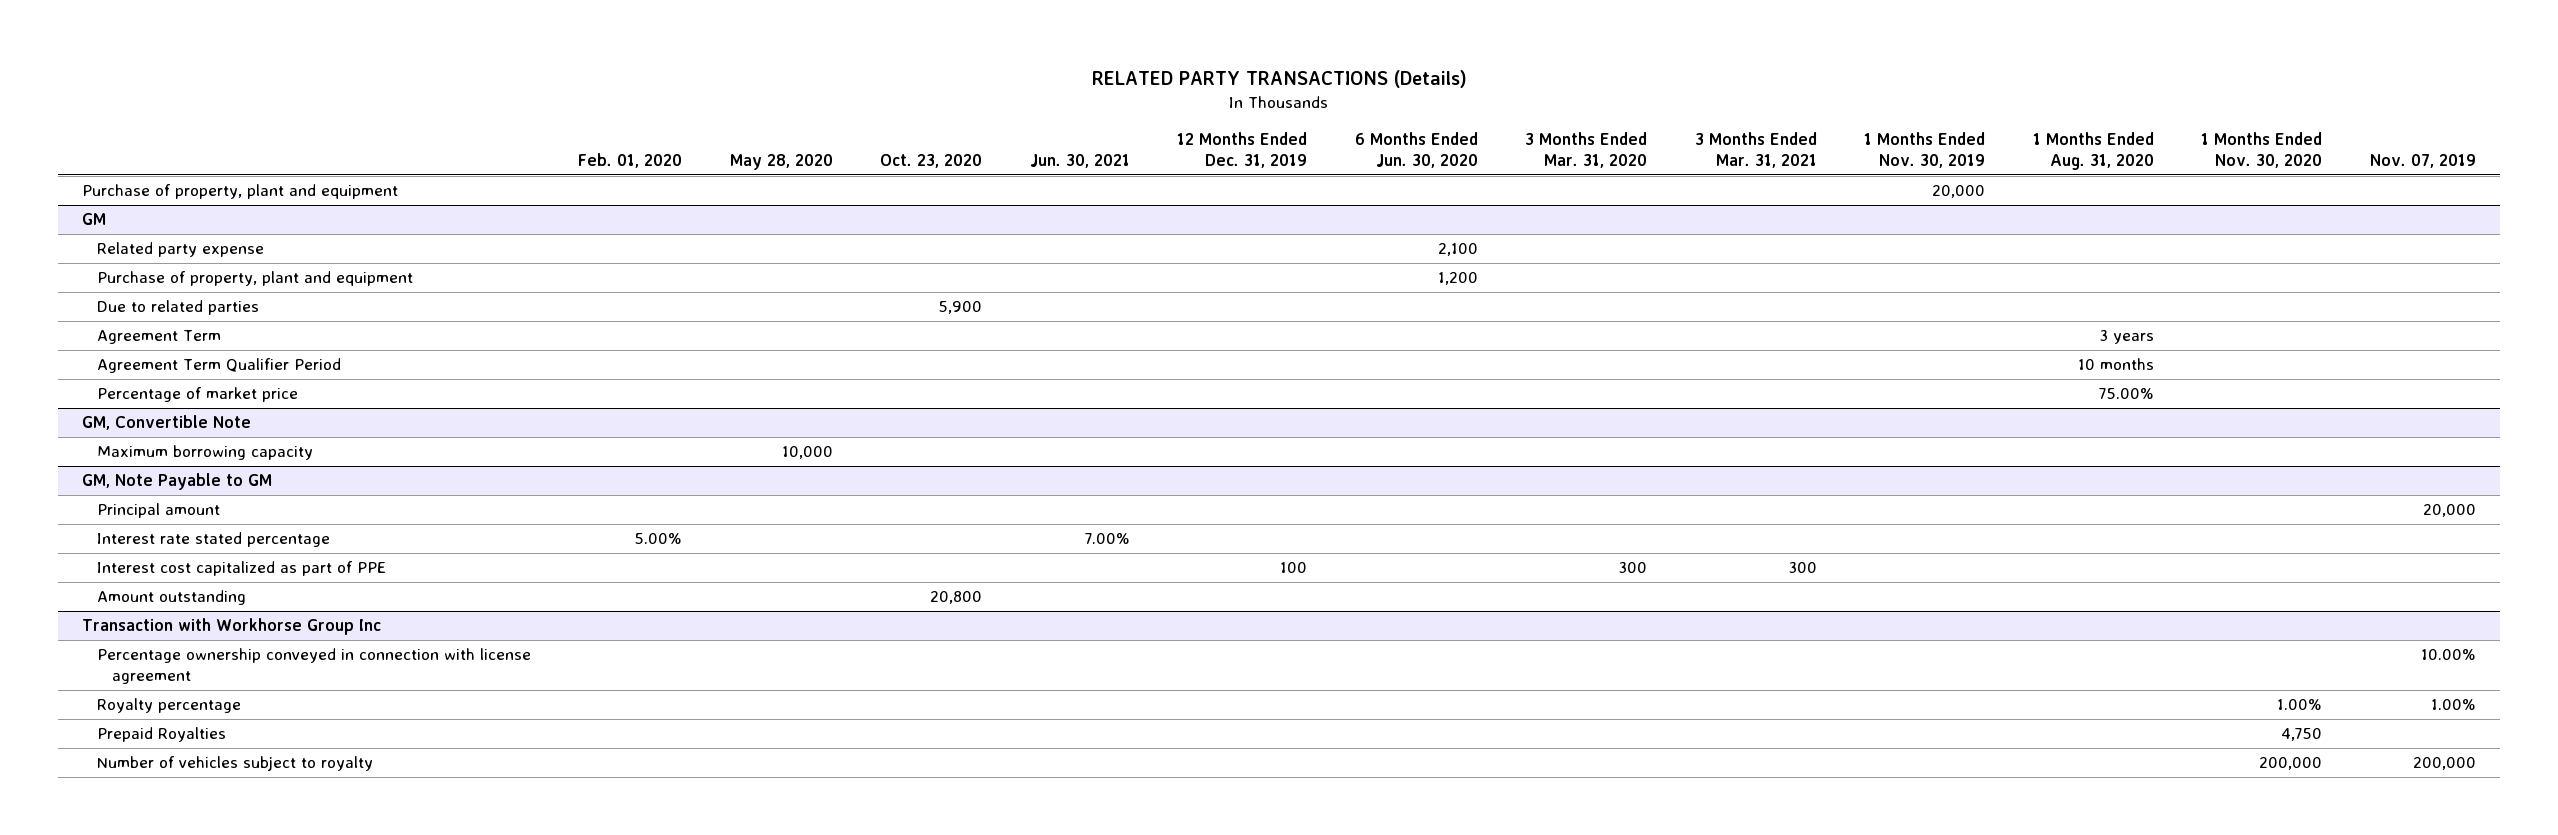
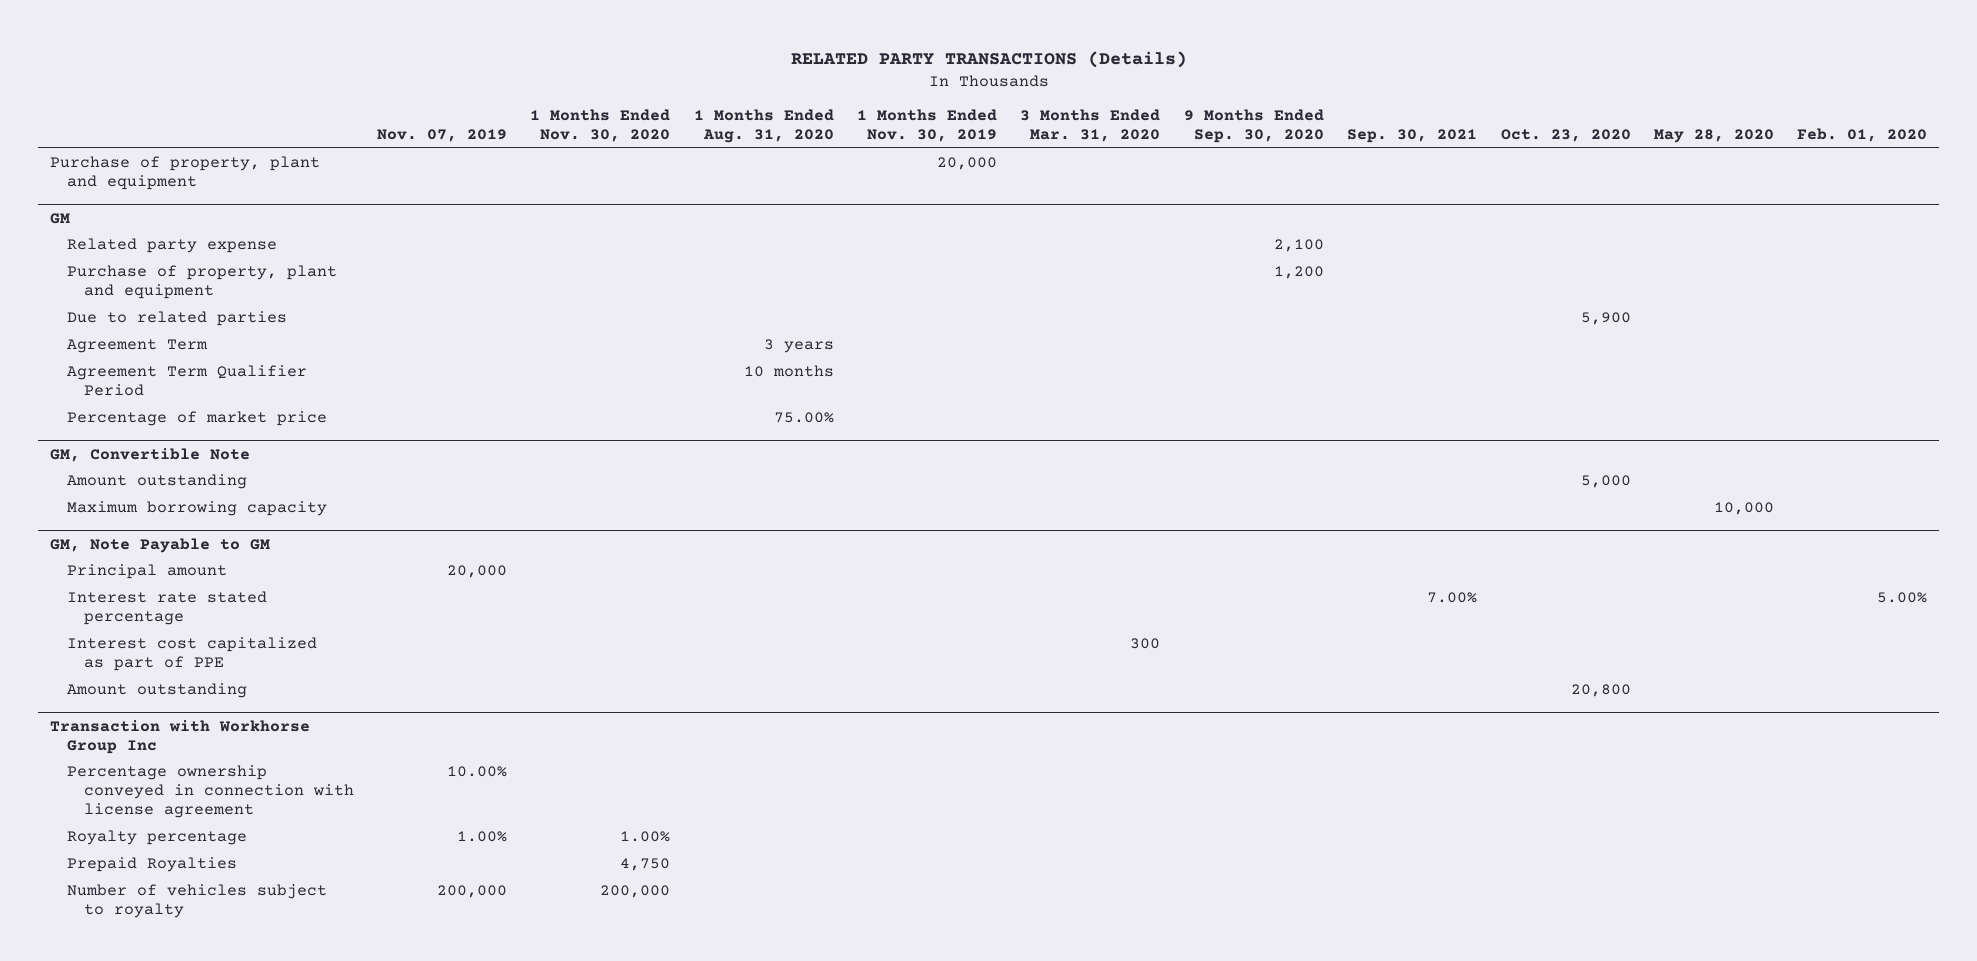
[1029,153,1130,168] Jun. 30, 2021 -> none
[1177,132,1308,168] 12 Months Ended Dec. 31, 2019 -> none
[1354,132,1478,168] 6 Months Ended Jun. 30, 2020 -> none
[1694,132,1817,168] 3 Months Ended Mar. 31, 2021 -> none
none -> [1183,108,1324,143] 9 Months Ended Sep. 30, 2020
none -> [1347,128,1478,143] Sep. 30, 2021
none -> [66,474,247,490] Amount outstanding

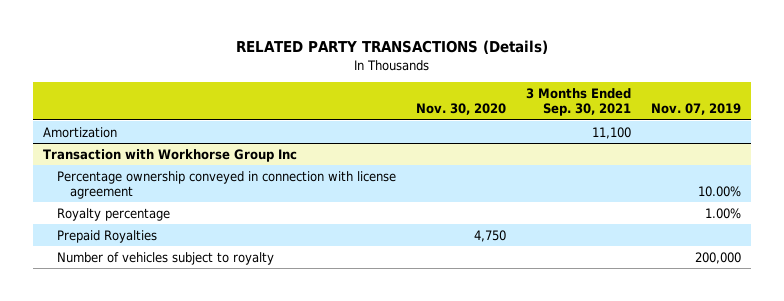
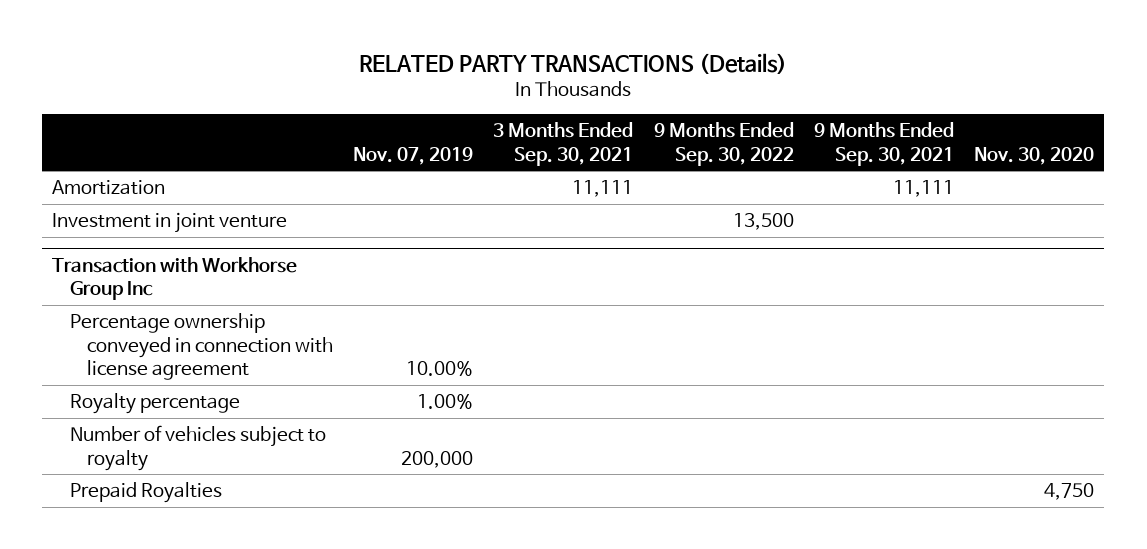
none -> [653,122,794,166] 9 Months Ended Sep. 30, 2022
none -> [814,122,955,166] 9 Months Ended Sep. 30, 2021
[592,126,632,139] 11,100 -> [572,179,634,197] 11,111
none -> [52,211,288,233] Investment in joint venture
[56,229,157,243] Prepaid Royalties -> [69,481,222,503] Prepaid Royalties

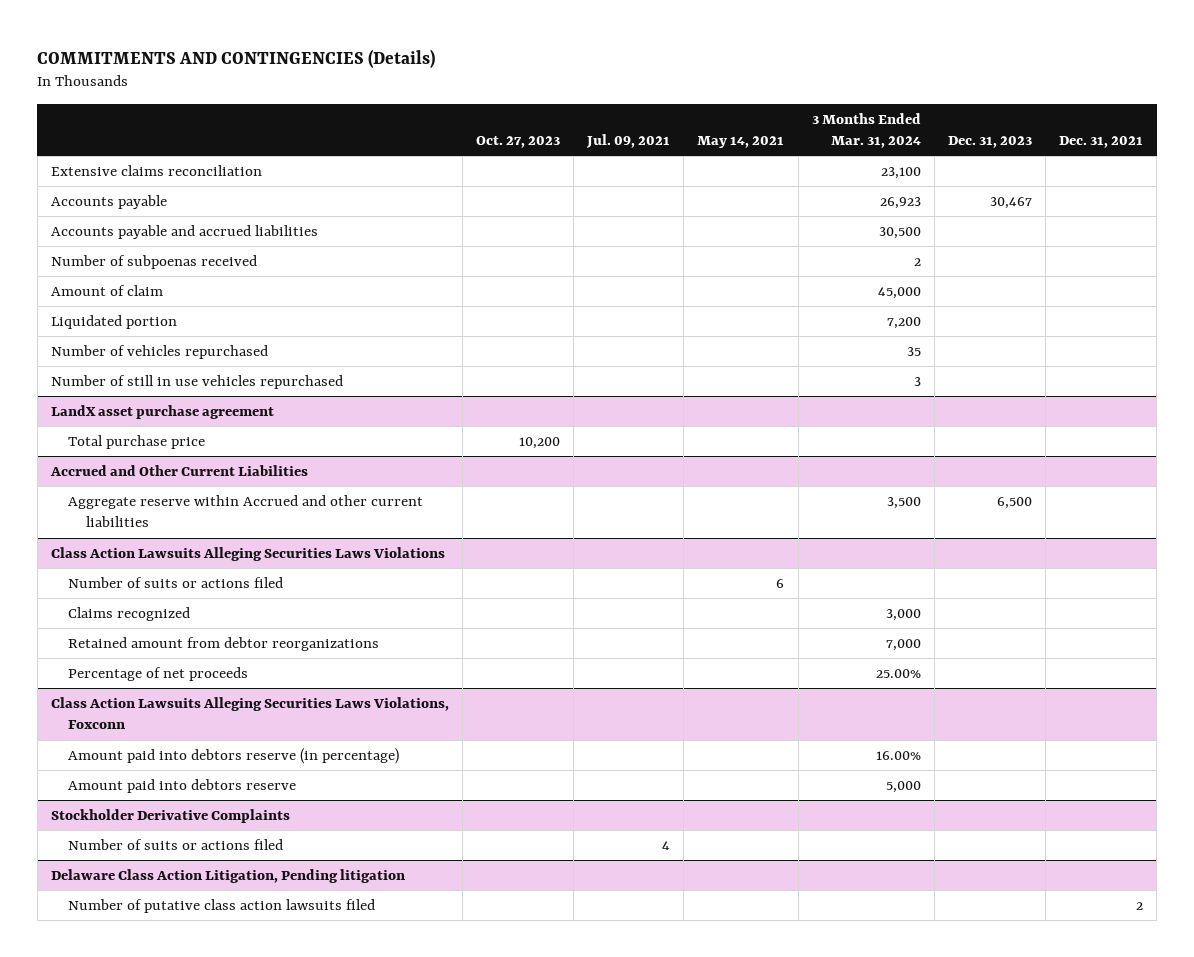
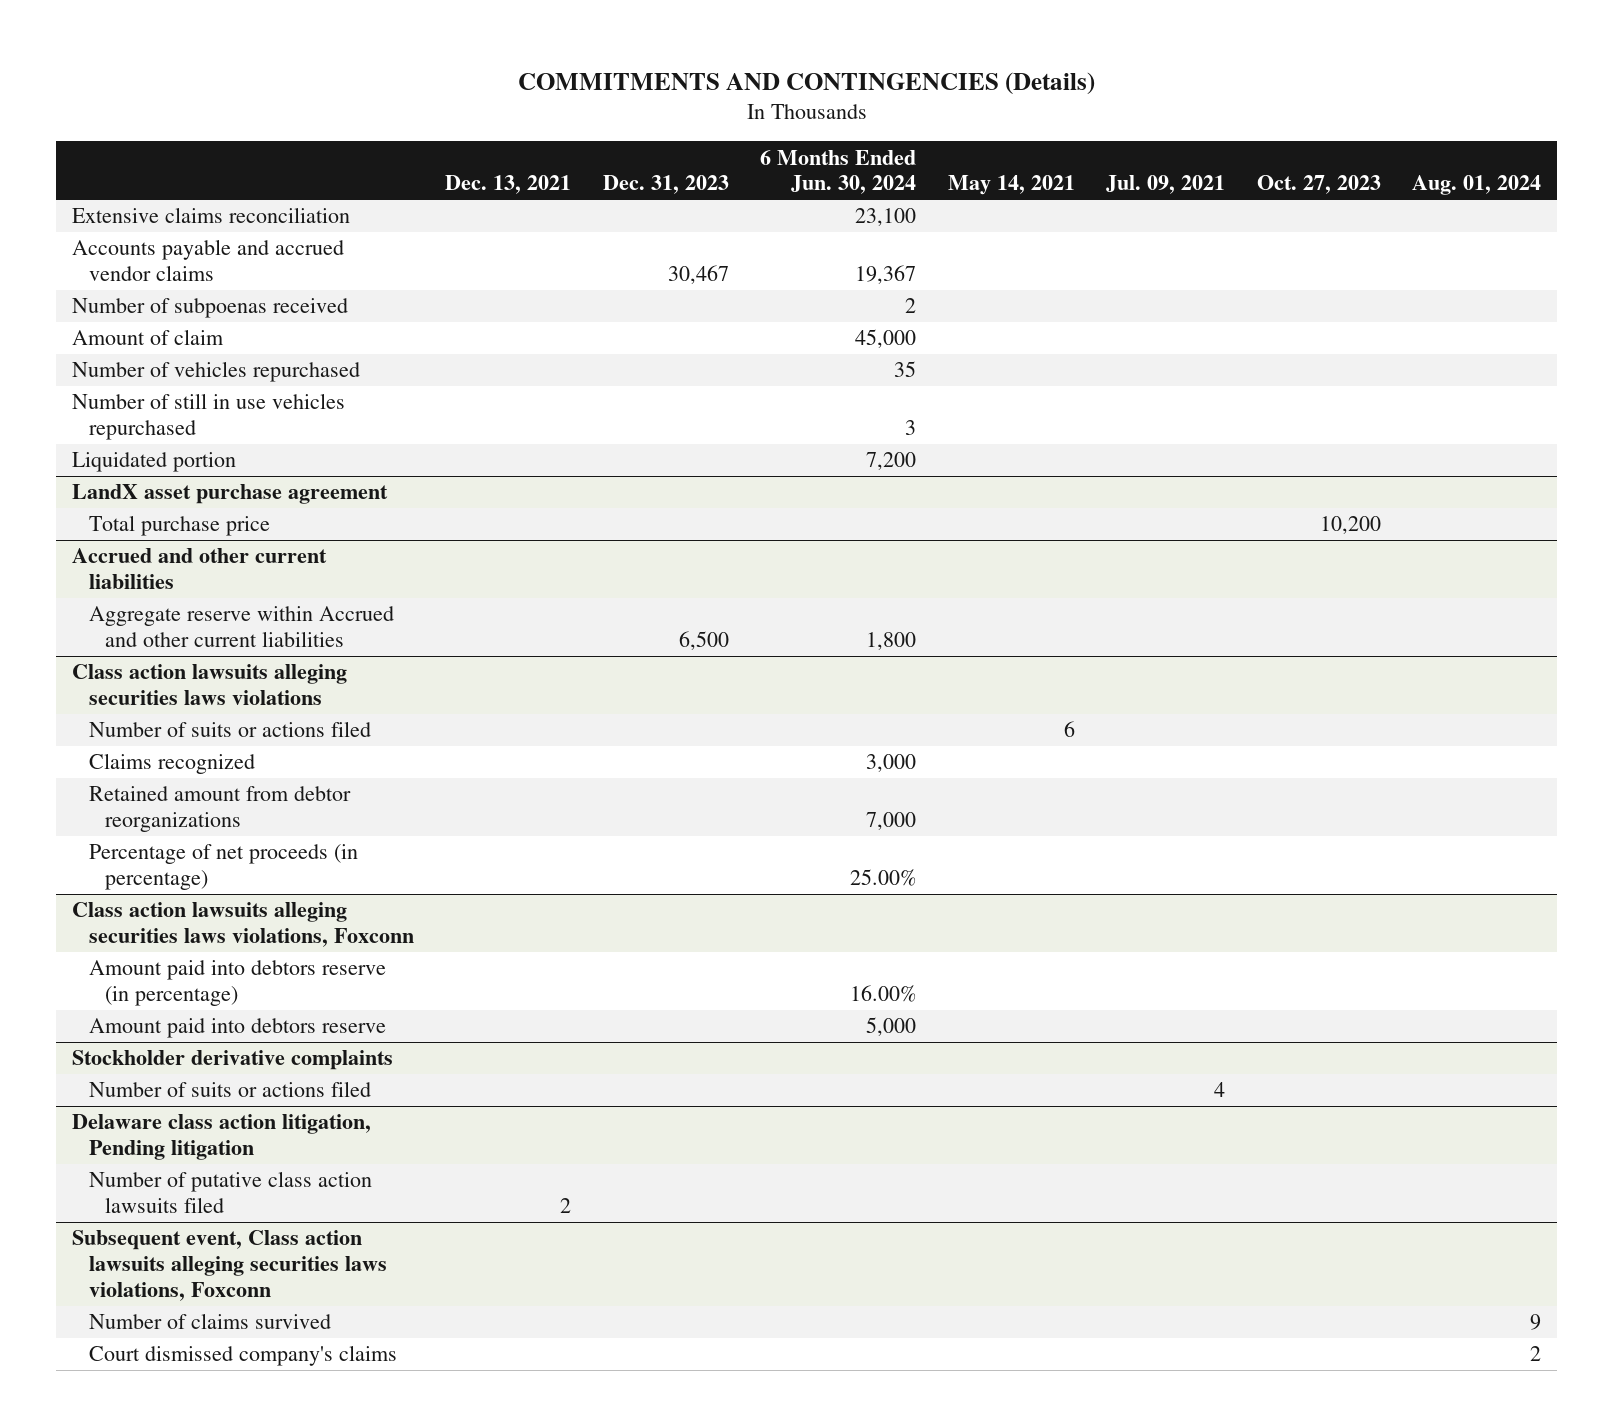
[811,112,921,148] 3 Months Ended Mar. 31, 2024 -> none
[1059,135,1144,148] Dec. 31, 2021 -> none
none -> [445,175,572,195] Dec. 13, 2021
none -> [760,149,917,195] 6 Months Ended Jun. 30, 2024
none -> [1412,175,1542,196] Aug. 01, 2024
[50,224,318,239] Accounts payable and accrued liabilities -> none
[50,194,167,209] Accounts payable -> [72,239,345,282] Accounts payable and accrued vendor claims
[50,314,177,329] Liquidated portion -> [72,452,237,473] Liquidated portion
[49,464,308,476] Accrued and Other Current Liabilities -> [72,548,328,590] Accrued and other current liabilities
[50,546,445,561] Class Action Lawsuits Alleging Securities Laws Violations -> [72,664,348,706] Class action lawsuits alleging securities laws violations
[68,666,249,681] Percentage of net proceeds -> [88,844,358,891] Percentage of net proceeds (in percentage)
[50,696,449,730] Class Action Lawsuits Alleging Securities Laws Violations, Foxconn -> [72,902,414,948] Class action lawsuits alleging securities laws violations, Foxconn
[50,808,290,823] Stockholder Derivative Complaints -> [72,1050,394,1071] Stockholder derivative complaints
[50,868,405,883] Delaware Class Action Litigation, Pending litigation -> [72,1114,372,1161] Delaware class action litigation, Pending litigation
none -> [72,1230,387,1302] Subsequent event, Class action lawsuits alleging securities laws violations, Foxconn
none -> [88,1313,331,1330] Number of claims survived
none -> [88,1345,397,1367] Court dismissed company's claims

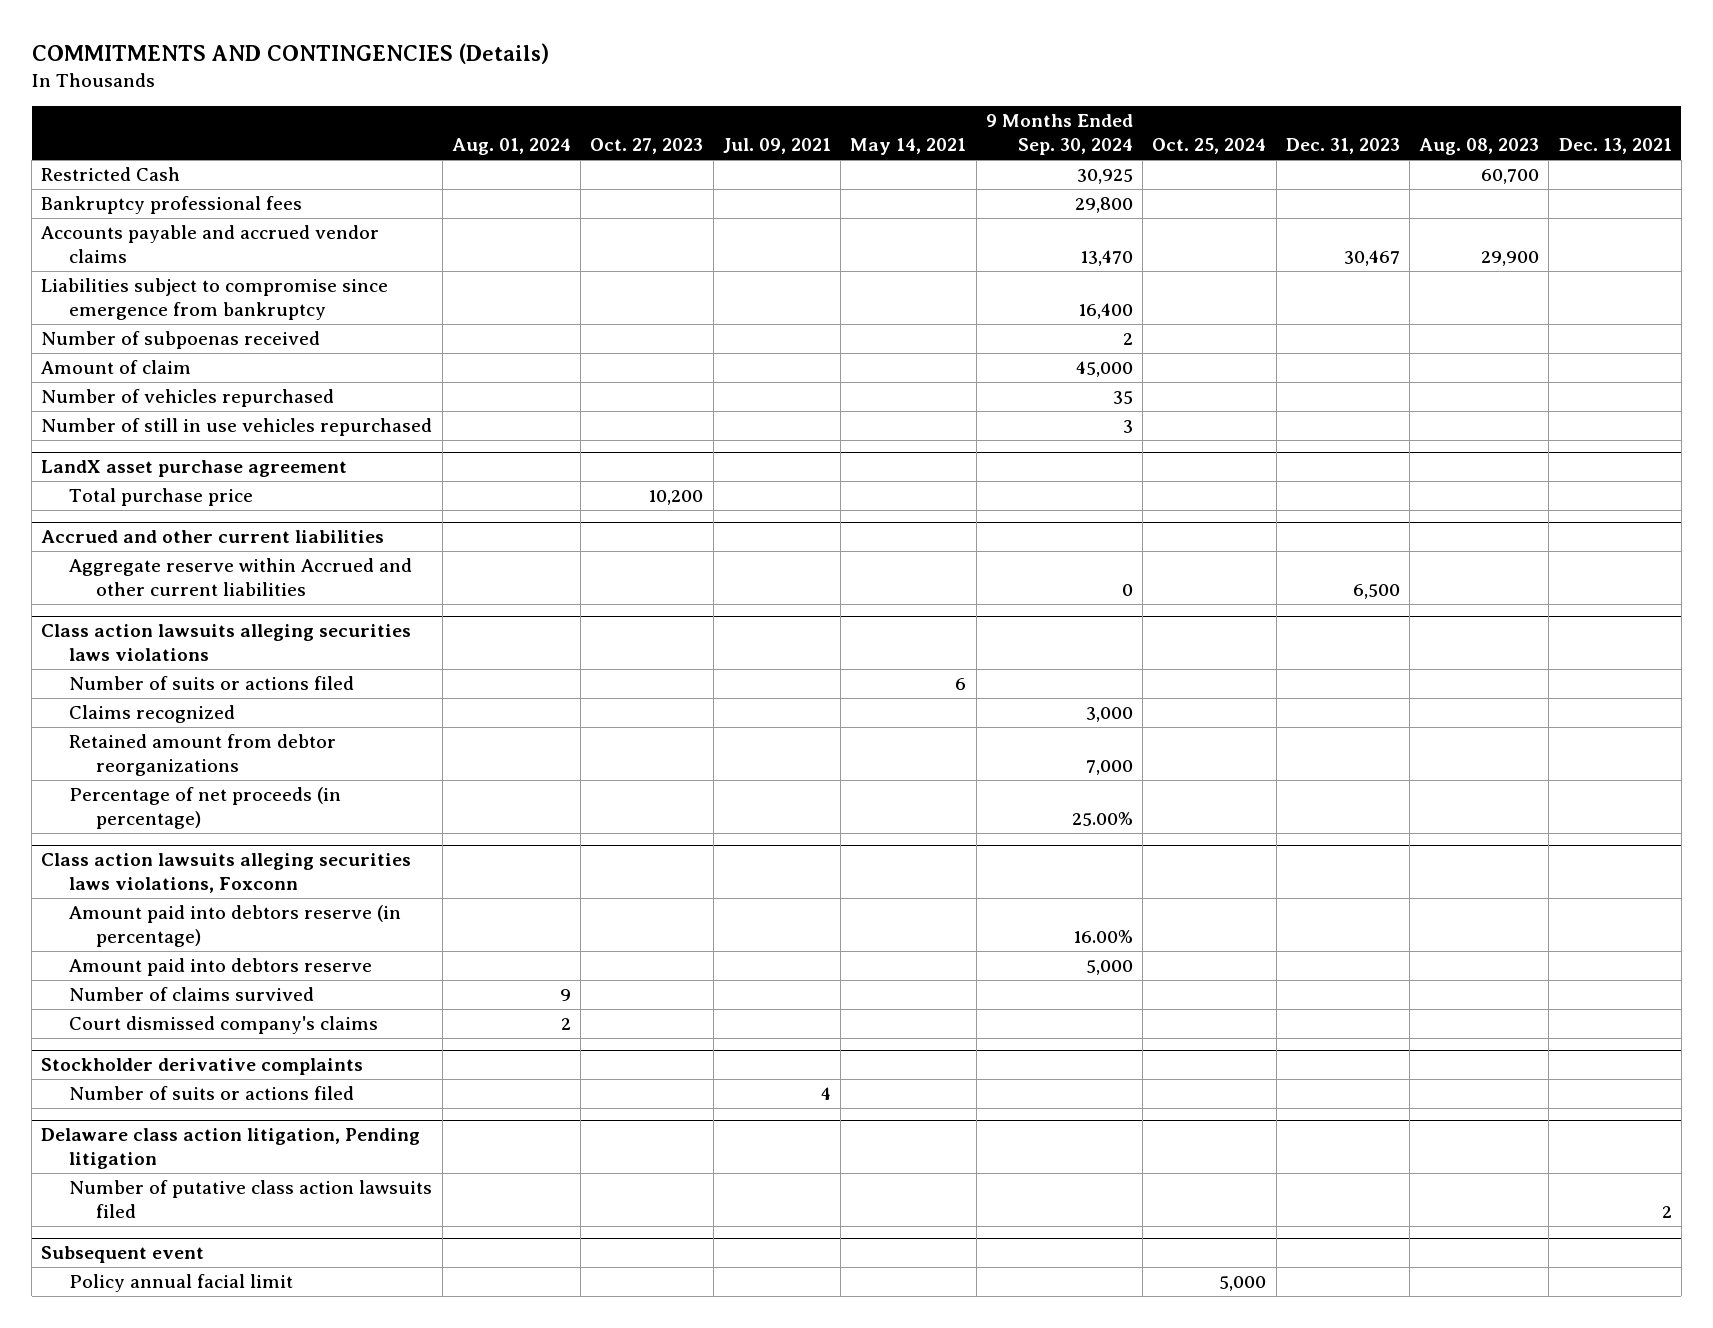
[760,149,917,195] 6 Months Ended Jun. 30, 2024 -> none
none -> [985,114,1133,156] 9 Months Ended Sep. 30, 2024
none -> [1152,138,1267,155] Oct. 25, 2024
none -> [1419,138,1540,156] Aug. 08, 2023
[72,207,351,224] Extensive claims reconciliation -> none
none -> [41,167,181,182] Restricted Cash
none -> [41,196,303,215] Bankruptcy professional fees
none -> [41,278,389,321] Liabilities subject to compromise since emergence from bankruptcy
[72,452,237,473] Liquidated portion -> none
none -> [68,987,314,1002] Number of claims survived
none -> [68,1016,378,1035] Court dismissed company's claims
[88,1313,331,1330] Number of claims survived -> none
[88,1345,397,1367] Court dismissed company's claims -> none
[72,1230,387,1302] Subsequent event, Class action lawsuits alleging securities laws violations, Foxconn -> [41,1246,205,1264] Subsequent event
none -> [68,1274,293,1293] Policy annual facial limit

